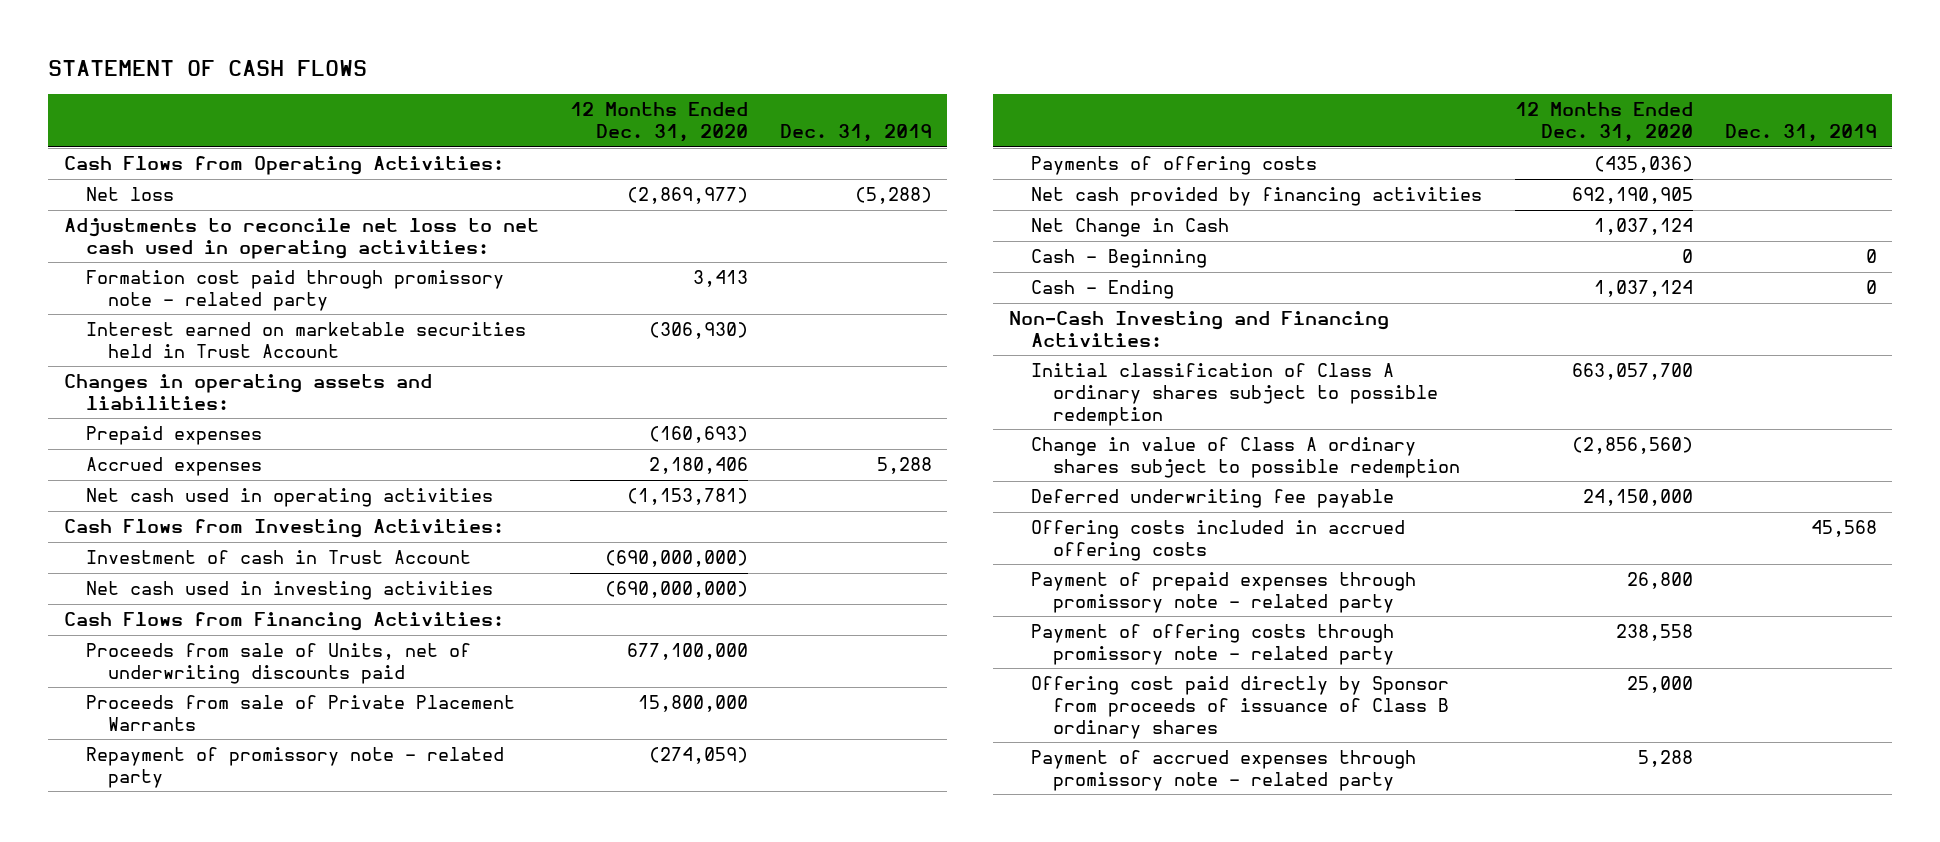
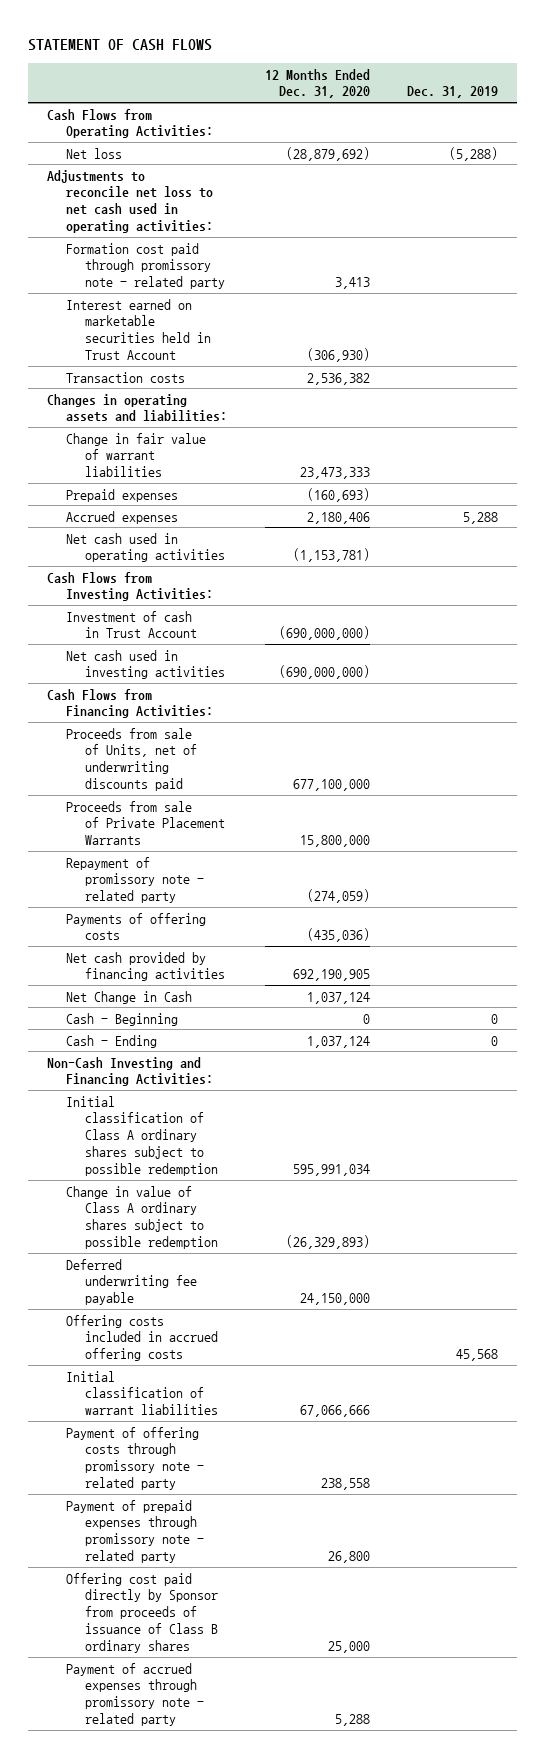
[627,187,749,205] (2,869,977) -> [285,146,370,161] (28,879,692)
none -> [65,371,185,383] Transaction costs
none -> [65,432,206,478] Change in fair value of warrant liabilities
[1572,363,1694,381] 663,057,700 -> [292,1163,370,1176] 595,991,034
[1572,437,1694,455] (2,856,560) -> [285,1235,370,1250] (26,329,893)
none -> [65,1370,218,1416] Initial classification of warrant liabilities
[1030,572,1416,614] Payment of prepaid expenses through promissory note - related party -> [65,1499,204,1564] Payment of prepaid expenses through promissory note - related party

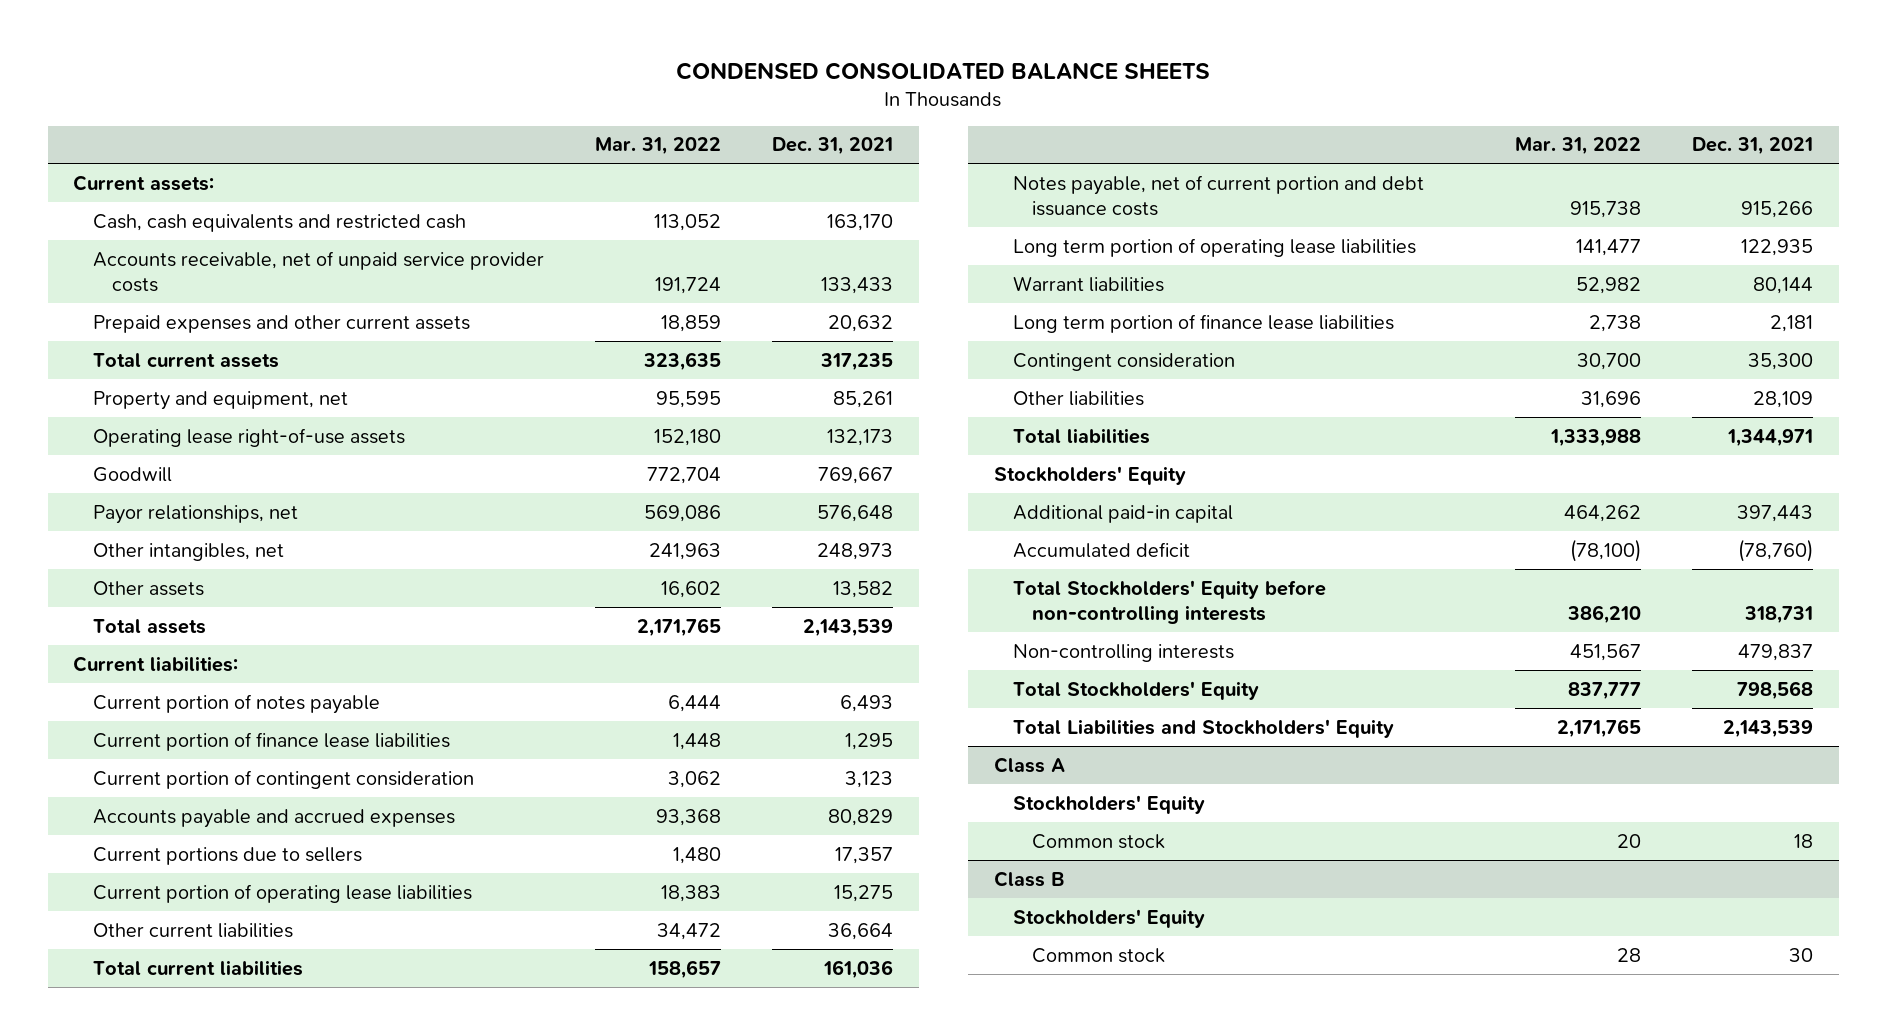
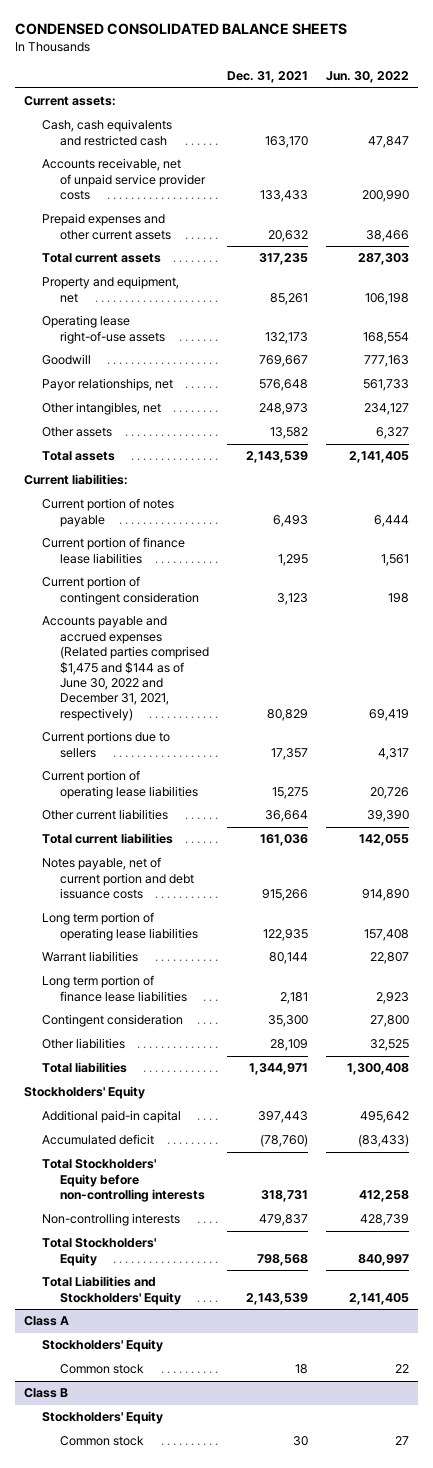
[594,137,721,156] Mar. 31, 2022 -> none
none -> [325,71,409,84] Jun. 30, 2022
[92,808,455,828] Accounts payable and accrued expenses -> [41,616,209,721] Accounts payable and accrued expenses (Related parties comprised $1,475 and $144 as of June 30, 2022 and December 31, 2021, respectively)

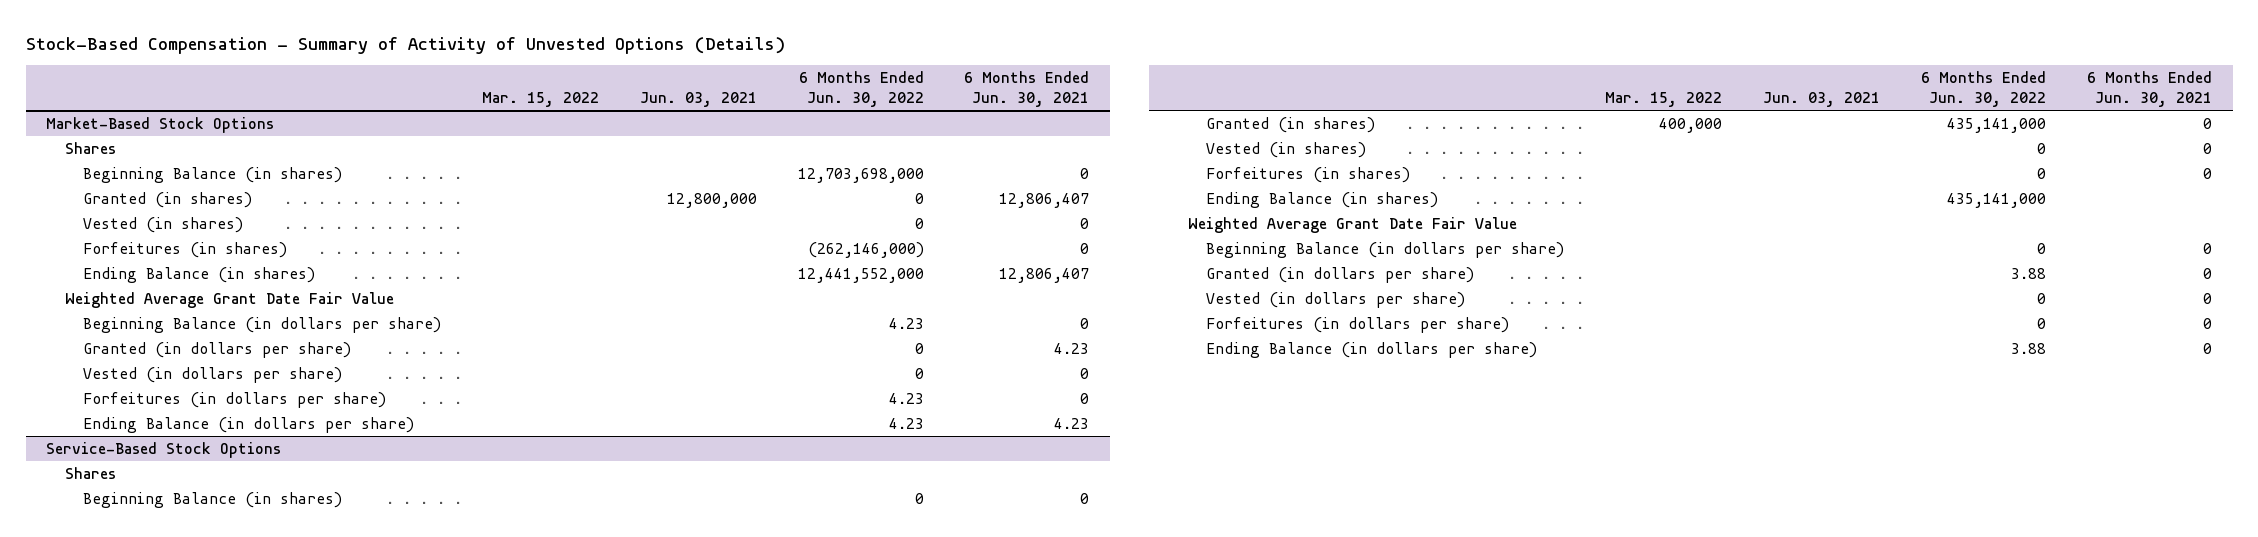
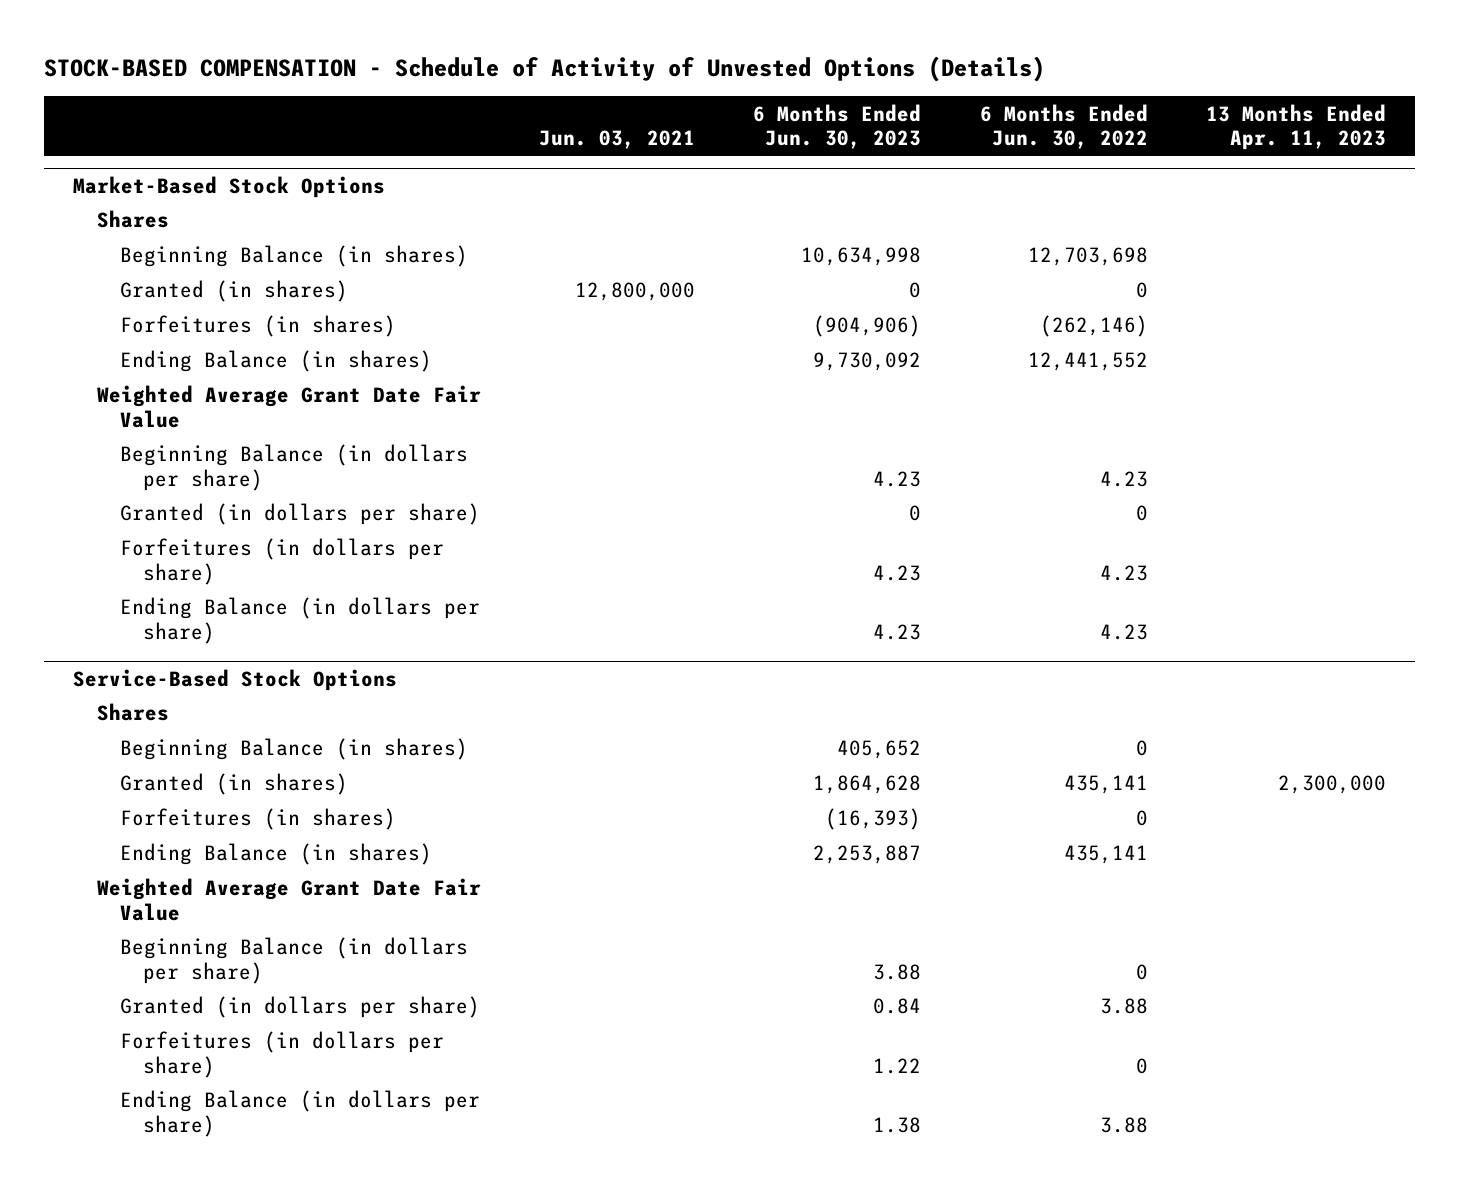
[25,36,785,54] Stock-Based Compensation - Summary of Activity of Unvested Options (Details) -> [44,55,1046,82] STOCK-BASED COMPENSATION - Schedule of Activity of Unvested Options (Details)
[481,92,599,108] Mar. 15, 2022 -> none
[964,71,1090,108] 6 Months Ended Jun. 30, 2021 -> none
none -> [753,103,922,150] 6 Months Ended Jun. 30, 2023
none -> [1206,103,1387,151] 13 Months Ended Apr. 11, 2023
[797,167,924,183] 12,703,698,000 -> [1027,247,1148,267] 12,703,698
[83,216,244,233] Vested (in shares) -> none
[807,241,924,258] (262,146,000) -> [1039,315,1148,338] (262,146)
[797,267,924,283] 12,441,552,000 -> [1027,352,1148,372] 12,441,552
[83,366,343,383] Vested (in dollars per share) -> none
[1206,141,1367,158] Vested (in shares) -> none
[1947,117,2047,133] 435,141,000 -> [1063,775,1148,795] 435,141
[1947,192,2047,208] 435,141,000 -> [1063,845,1148,865] 435,141
[1206,291,1466,308] Vested (in dollars per share) -> none

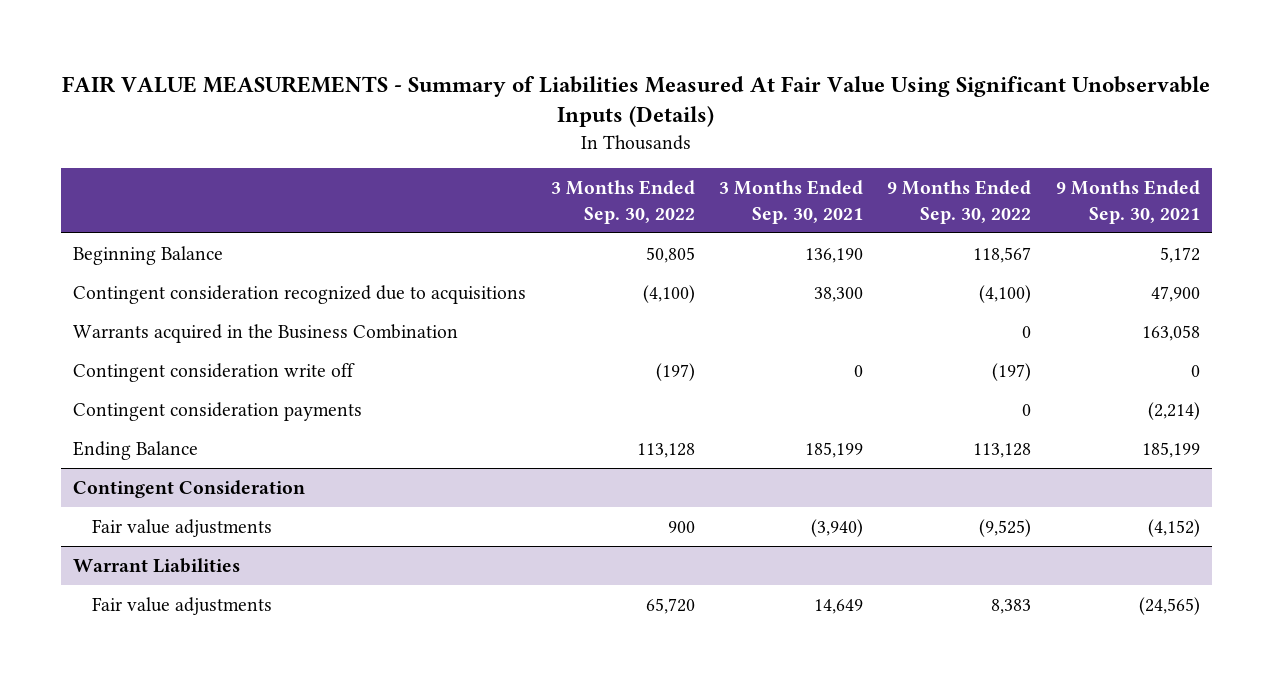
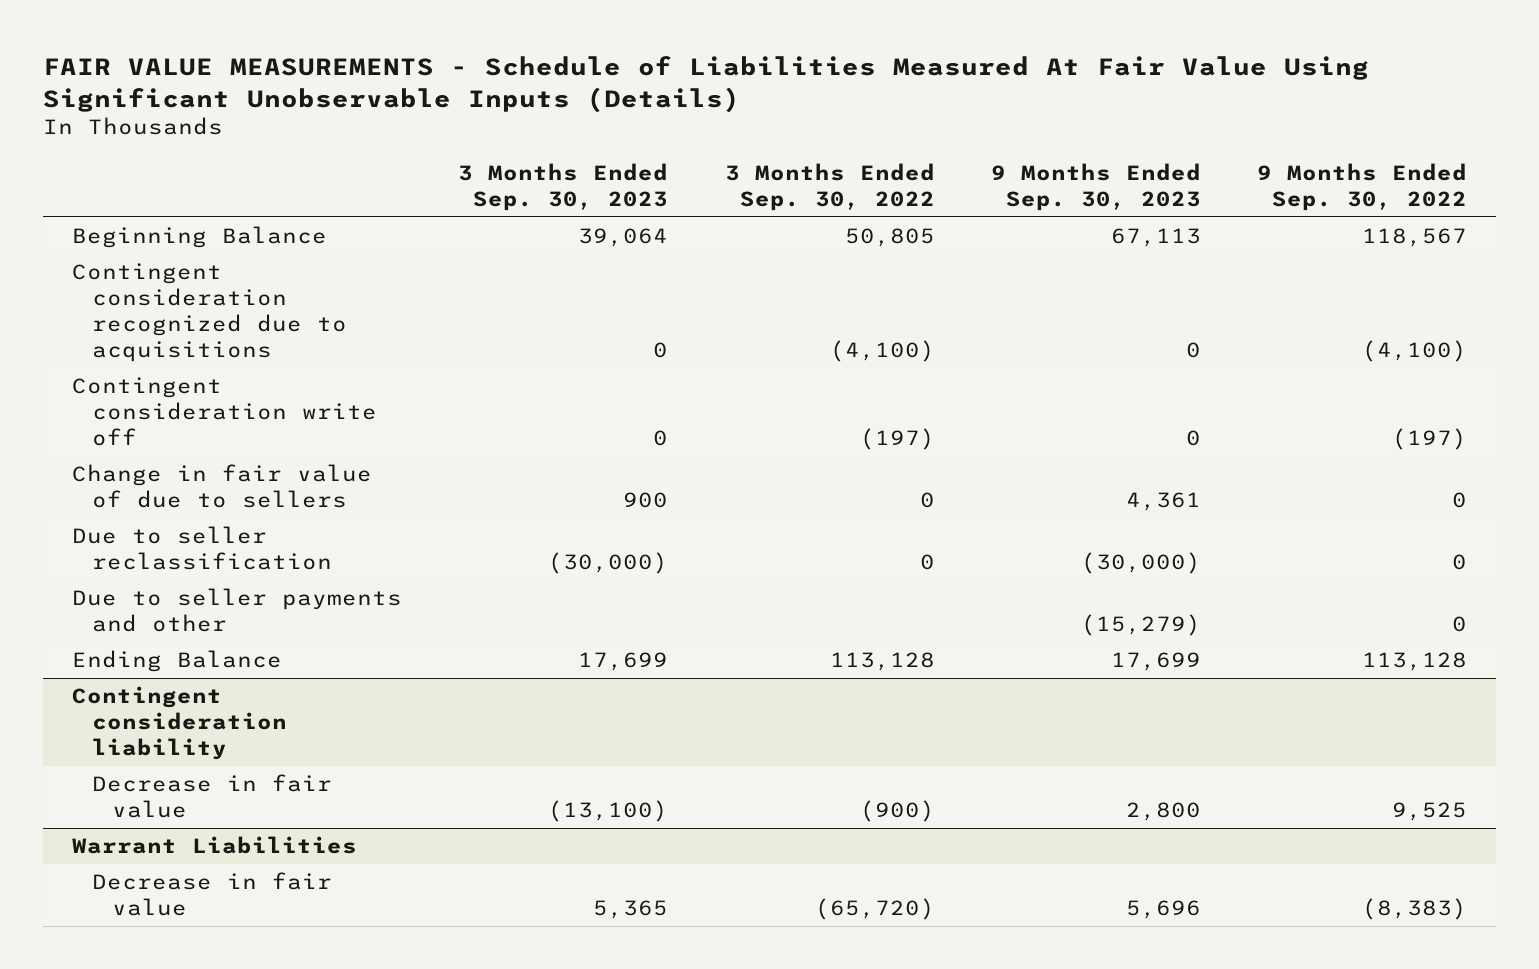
[62,75,1211,128] FAIR VALUE MEASUREMENTS - Summary of Liabilities Measured At Fair Value Using Significant Unobservable Inputs (Details) -> [43,56,1370,113] FAIR VALUE MEASUREMENTS - Schedule of Liabilities Measured At Fair Value Using Significant Unobservable Inputs (Details)
[718,180,863,224] 3 Months Ended Sep. 30, 2021 -> none
[1055,180,1200,224] 9 Months Ended Sep. 30, 2021 -> none
none -> [458,162,669,211] 3 Months Ended Sep. 30, 2023
none -> [991,162,1202,211] 9 Months Ended Sep. 30, 2023
[73,324,459,344] Warrants acquired in the Business Combination -> none
[73,402,363,422] Contingent consideration payments -> none
none -> [71,464,372,509] Change in fair value of due to sellers
none -> [71,526,332,571] Due to seller reclassification
none -> [71,588,402,633] Due to seller payments and other
[73,480,306,499] Contingent Consideration -> [71,686,287,761] Contingent consideration liability
[91,519,272,538] Fair value adjustments -> [91,774,332,819] Decrease in fair value
[667,521,695,534] 900 -> [859,800,935,823] (900)
[979,519,1032,538] (9,525) -> [1392,802,1468,822] 9,525
[91,597,272,616] Fair value adjustments -> [91,872,332,917] Decrease in fair value
[645,598,695,615] 65,720 -> [814,898,935,921] (65,720)
[991,599,1032,615] 8,383 -> [1362,898,1468,921] (8,383)

